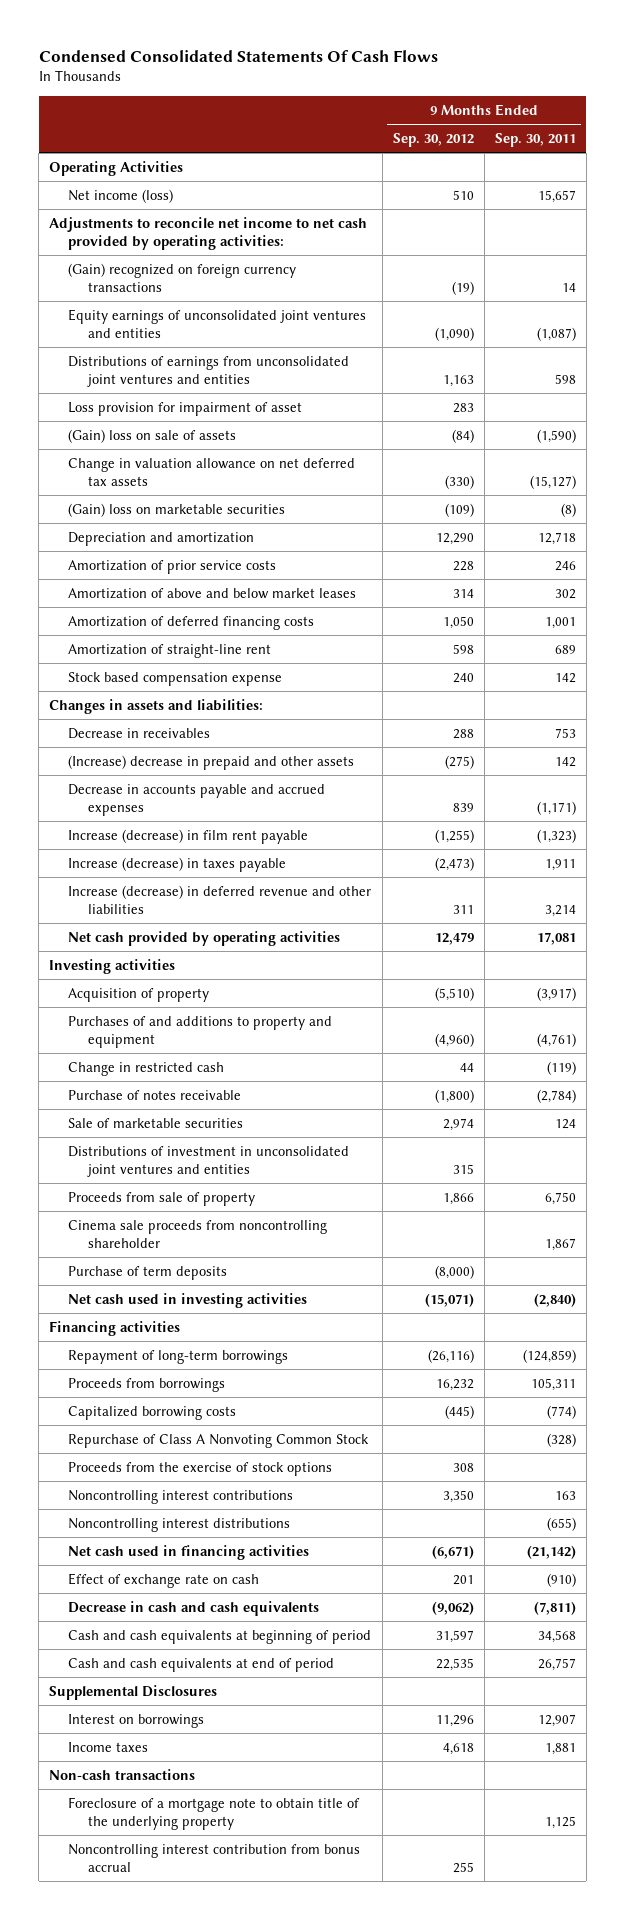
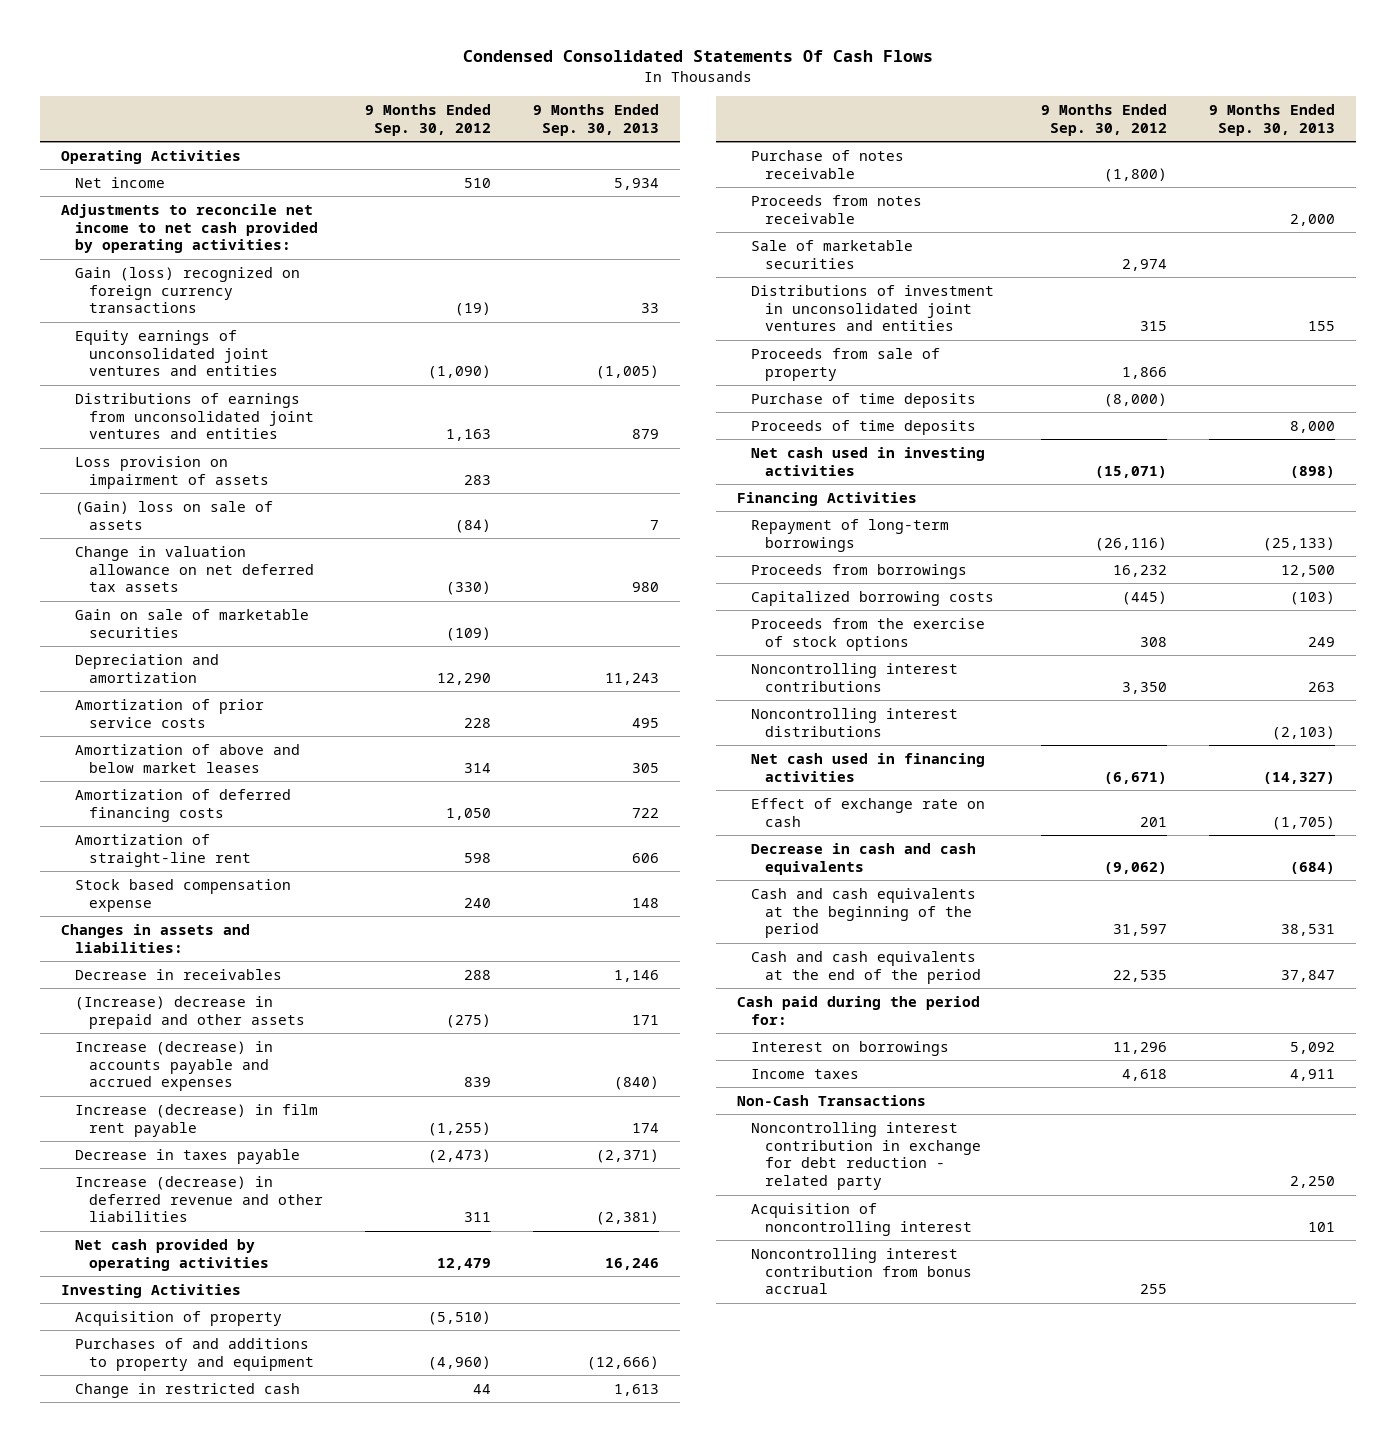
[494,132,576,147] Sep. 30, 2011 -> none
none -> [532,103,659,136] 9 Months Ended Sep. 30, 2013
[68,188,174,203] Net income (loss) -> [74,176,165,188] Net income
[68,262,297,292] (Gain) recognized on foreign currency transactions -> [74,266,300,314] Gain (loss) recognized on foreign currency transactions
[68,401,303,416] Loss provision for impairment of asset -> [74,455,270,489] Loss provision on impairment of assets
[68,502,286,517] (Gain) loss on marketable securities -> [74,608,309,638] Gain on sale of marketable securities
[68,783,326,816] Decrease in accounts payable and accrued expenses -> [74,1040,273,1092] Increase (decrease) in accounts payable and accrued expenses
[68,856,287,872] Increase (decrease) in taxes payable -> [74,1148,300,1164] Decrease in taxes payable
[49,958,176,974] Investing activities -> [60,1283,241,1298] Investing Activities
none -> [750,194,922,224] Proceeds from notes receivable
[68,1219,328,1248] Cinema sale proceeds from noncontrolling shareholder -> none
[68,1265,228,1280] Purchase of term deposits -> [750,392,976,408] Purchase of time deposits
none -> [750,419,976,435] Proceeds of time deposits
[49,1320,181,1336] Financing activities -> [736,491,917,506] Financing Activities
[68,1433,370,1448] Repurchase of Class A Nonvoting Common Stock -> none
[49,1684,218,1700] Supplemental Disclosures -> none
[68,1629,372,1644] Cash and cash equivalents at beginning of period -> [750,887,976,939] Cash and cash equivalents at the beginning of the period
[68,1657,335,1672] Cash and cash equivalents at end of period -> [750,950,982,984] Cash and cash equivalents at the end of the period
none -> [736,995,980,1025] Cash paid during the period for:
[68,1796,361,1830] Foreclosure of a mortgage note to obtain title of the underlying property -> none
[49,1768,196,1780] Non-cash transactions -> [736,1094,926,1106] Non-Cash Transactions
none -> [750,1121,982,1191] Noncontrolling interest contribution in exchange for debt reduction - related party
none -> [750,1202,973,1236] Acquisition of noncontrolling interest

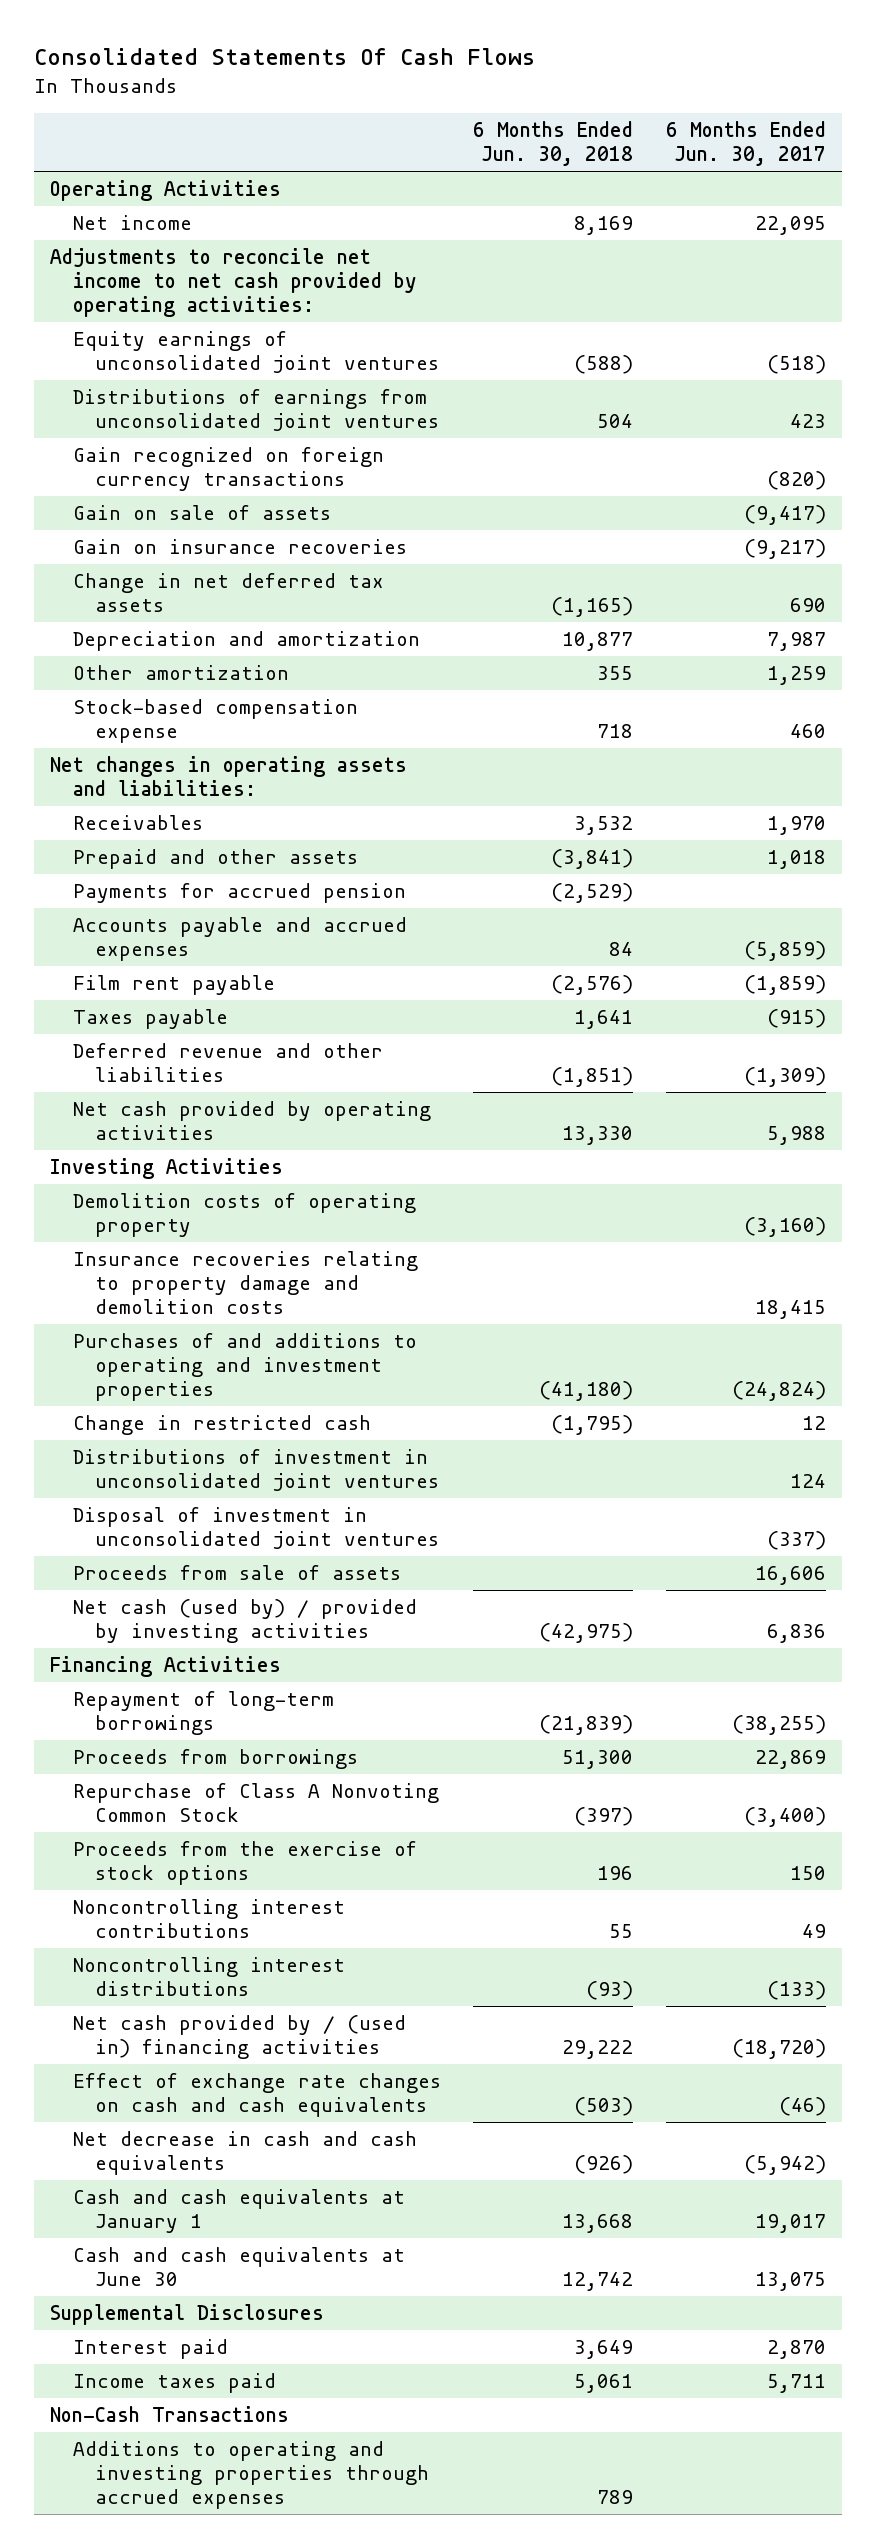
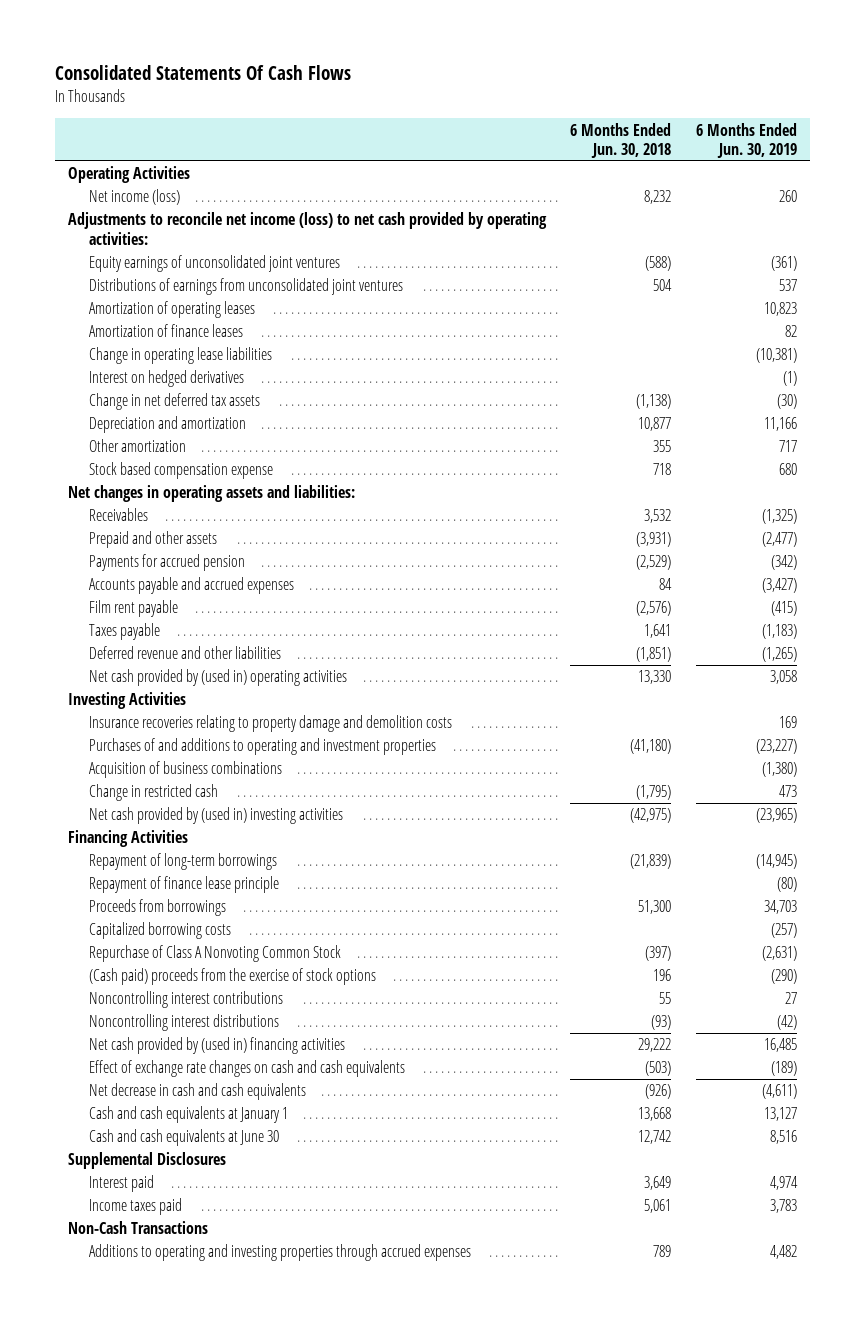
[666,121,827,167] 6 Months Ended Jun. 30, 2017 -> none
none -> [696,122,798,159] 6 Months Ended Jun. 30, 2019
[72,214,192,230] Net income -> [88,189,180,206] Net income (loss)
[574,215,634,235] 8,169 -> [644,190,672,205] 8,232
[50,247,417,318] Adjustments to reconcile net income to net cash provided by operating activities: -> [67,212,547,245] Adjustments to reconcile net income (loss) to net cash provided by operating activities:
[72,446,384,491] Gain recognized on foreign currency transactions -> none
[72,504,331,520] Gain on sale of assets -> none
[72,538,407,554] Gain on insurance recoveries -> none
none -> [88,301,255,319] Amortization of operating leases
none -> [88,324,243,338] Amortization of finance leases
none -> [88,347,272,365] Change in operating lease liabilities
none -> [88,370,244,388] Interest on hedged derivatives
[551,596,634,617] (1,165) -> [636,394,672,410] (1,138)
[72,698,358,743] Stock-based compensation expense -> [88,462,273,480] Stock based compensation expense
[551,848,634,869] (3,841) -> [636,532,672,548] (3,931)
[72,1100,431,1140] Net cash provided by operating activities -> [88,669,347,687] Net cash provided by (used in) operating activities
[72,1192,416,1237] Demolition costs of operating property -> none
none -> [88,761,282,779] Acquisition of business combinations
[72,1448,440,1491] Distributions of investment in unconsolidated joint ventures -> none
[72,1506,440,1549] Disposal of investment in unconsolidated joint ventures -> none
[72,1564,401,1580] Proceeds from sale of assets -> none
[72,1598,417,1643] Net cash (used by) / provided by investing activities -> [88,807,343,825] Net cash provided by (used in) investing activities
none -> [88,876,279,894] Repayment of finance lease principle
none -> [88,922,231,940] Capitalized borrowing costs
[72,1840,417,1885] Proceeds from the exercise of stock options -> [88,968,376,986] (Cash paid) proceeds from the exercise of stock options
[72,2014,406,2059] Net cash provided by / (used in) financing activities -> [88,1037,345,1055] Net cash provided by (used in) financing activities

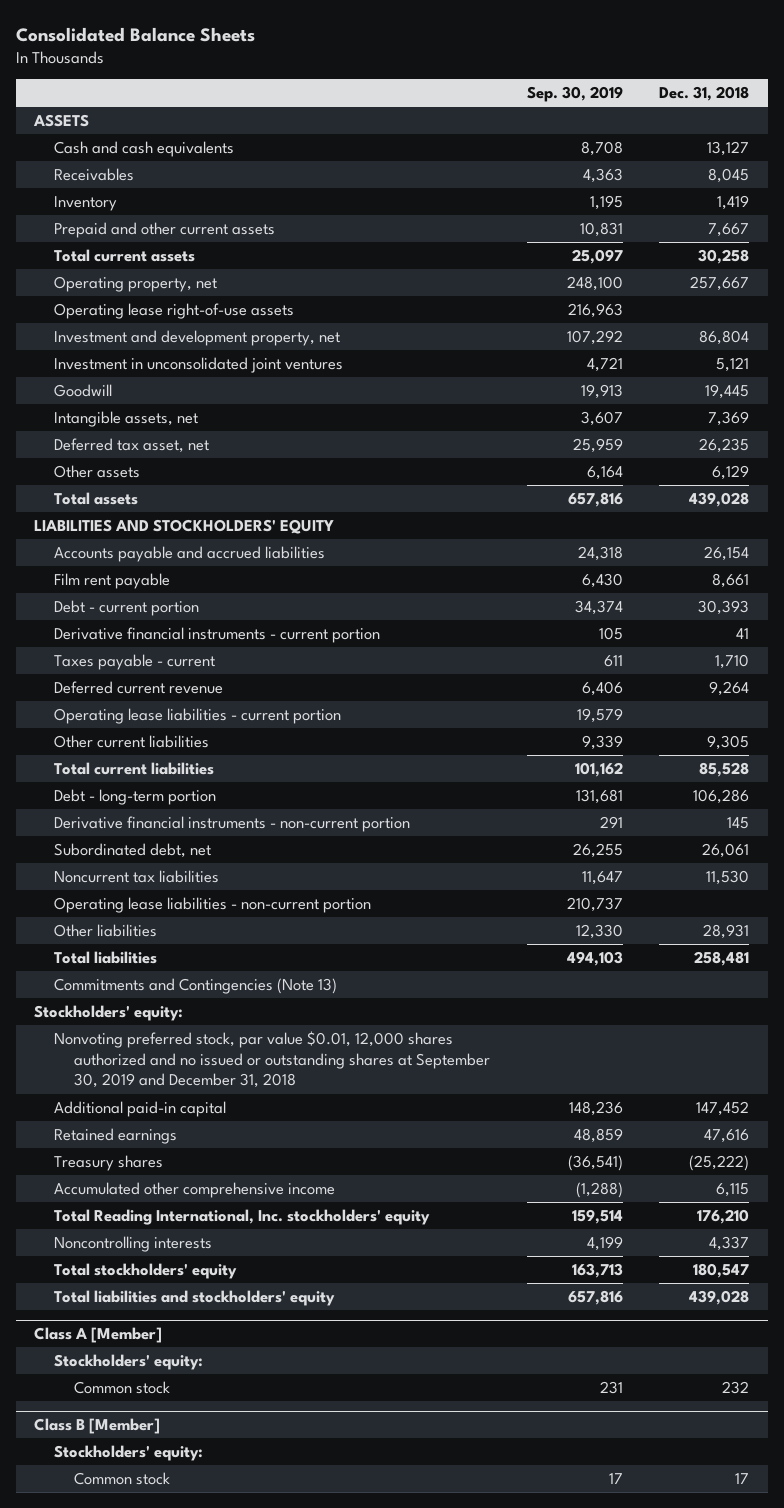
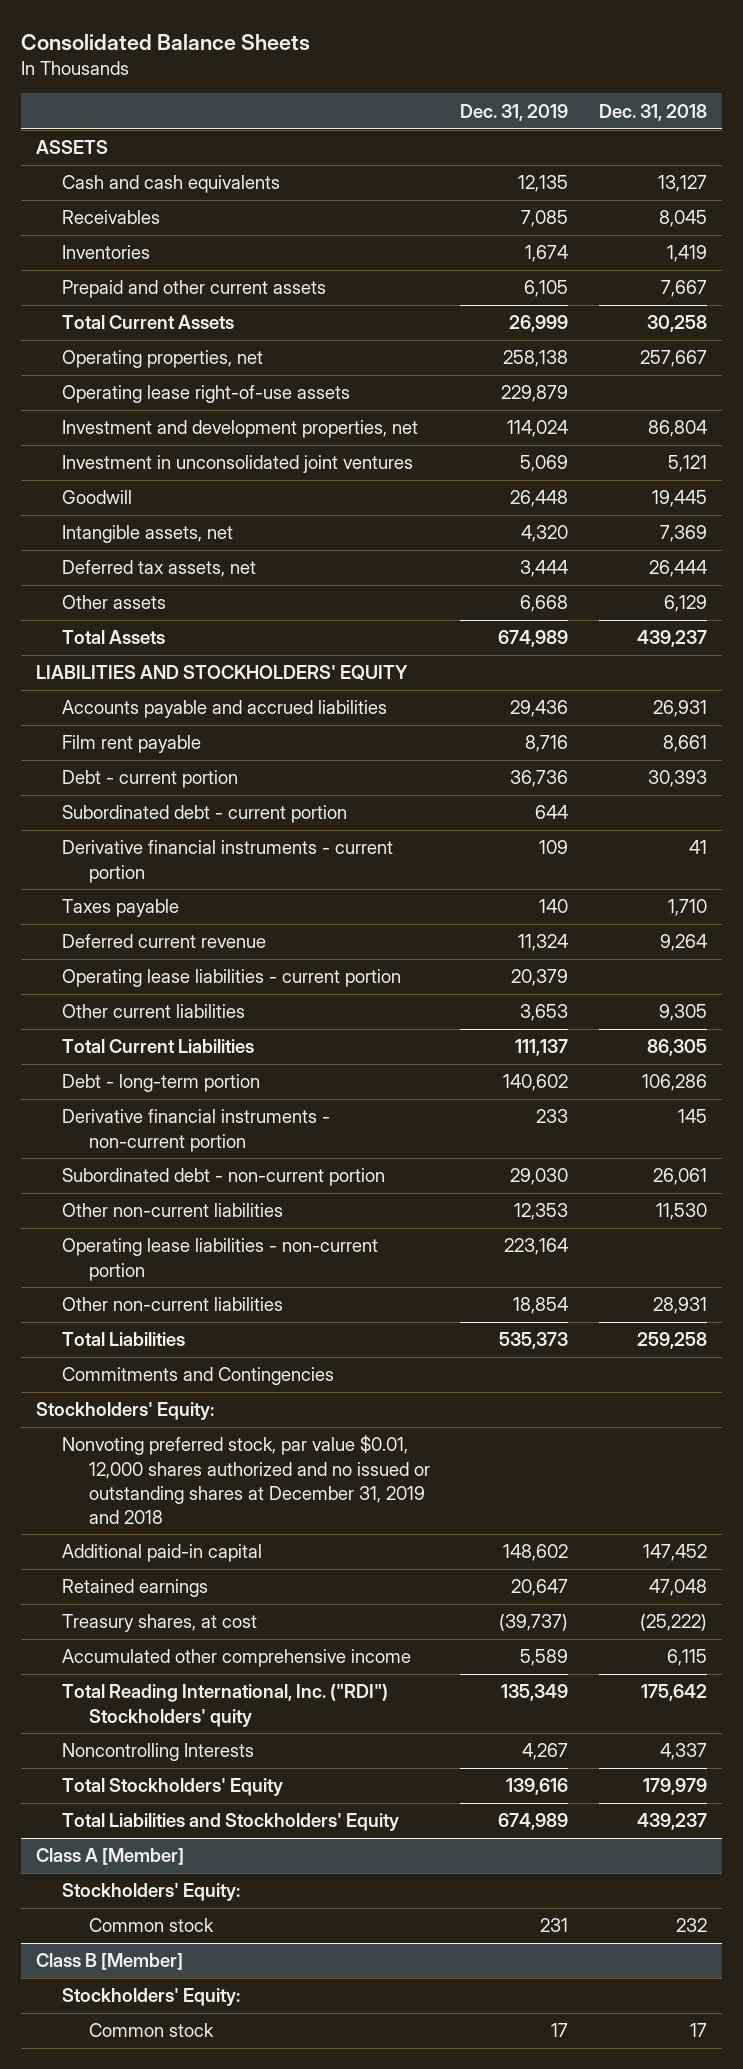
[526,86,623,103] Sep. 30, 2019 -> none
none -> [460,103,569,121] Dec. 31, 2019
[53,195,117,211] Inventory -> [62,245,151,260] Inventories
[53,248,195,262] Total current assets -> [62,315,235,330] Total Current Assets
[53,275,217,292] Operating property, net -> [62,350,264,369] Operating properties, net
[53,329,340,346] Investment and development property, net -> [62,420,419,439] Investment and development properties, net
[53,437,209,453] Deferred tax asset, net -> [62,560,257,578] Deferred tax assets, net
[699,437,750,453] 26,235 -> [648,560,707,578] 26,444
[53,491,138,505] Total assets -> [62,630,166,645] Total Assets
[689,491,750,507] 439,028 -> [636,630,707,648] 439,237
[704,545,750,561] 26,154 -> [652,700,707,718] 26,931
none -> [62,805,348,824] Subordinated debt - current portion
[53,653,215,670] Taxes payable - current -> [62,899,180,918] Taxes payable
[53,761,214,775] Total current liabilities -> [62,1039,255,1054] Total Current Liabilities
[699,761,750,777] 85,528 -> [646,1039,707,1057] 86,305
[53,842,211,858] Subordinated debt, net -> [62,1168,386,1187] Subordinated debt - non-current portion
[53,869,219,883] Noncurrent tax liabilities -> [62,1203,284,1218] Other non-current liabilities
[53,923,157,937] Other liabilities -> [62,1297,284,1312] Other non-current liabilities
[53,950,157,964] Total liabilities -> [62,1332,186,1347] Total Liabilities
[694,950,750,966] 258,481 -> [636,1332,707,1350] 259,258
[53,977,337,994] Commitments and Contingencies (Note 13) -> [62,1367,335,1386] Commitments and Contingencies
[34,1004,184,1021] Stockholders' equity: -> [35,1402,214,1421] Stockholders' Equity:
[53,1030,490,1089] Nonvoting preferred stock, par value $0.01, 12,000 shares authorized and no issued or outstanding shares at September 30, 2019 and December 31, 2018 -> [62,1435,430,1524] Nonvoting preferred stock, par value $0.01, 12,000 shares authorized and no issued or outstanding shares at December 31, 2019 and 2018
[704,1128,750,1143] 47,616 -> [648,1579,707,1597] 47,048
[53,1154,163,1171] Treasury shares -> [62,1614,258,1633] Treasury shares, at cost
[53,1208,430,1225] Total Reading International, Inc. stockholders' equity -> [62,1684,389,1727] Total Reading International, Inc. ("RDI") Stockholders' quity
[697,1208,750,1224] 176,210 -> [640,1684,707,1702] 175,642
[53,1235,212,1252] Noncontrolling interests -> [62,1743,255,1762] Noncontrolling Interests
[53,1262,237,1279] Total stockholders' equity -> [62,1778,284,1797] Total Stockholders' Equity
[693,1262,750,1278] 180,547 -> [642,1778,707,1796] 179,979
[53,1289,335,1306] Total liabilities and stockholders' equity -> [62,1813,400,1832] Total Liabilities and Stockholders' Equity
[689,1289,750,1305] 439,028 -> [636,1813,707,1831] 439,237
[53,1353,203,1370] Stockholders' equity: -> [62,1883,241,1902] Stockholders' Equity:
[53,1444,203,1461] Stockholders' equity: -> [62,1988,241,2007] Stockholders' Equity:

